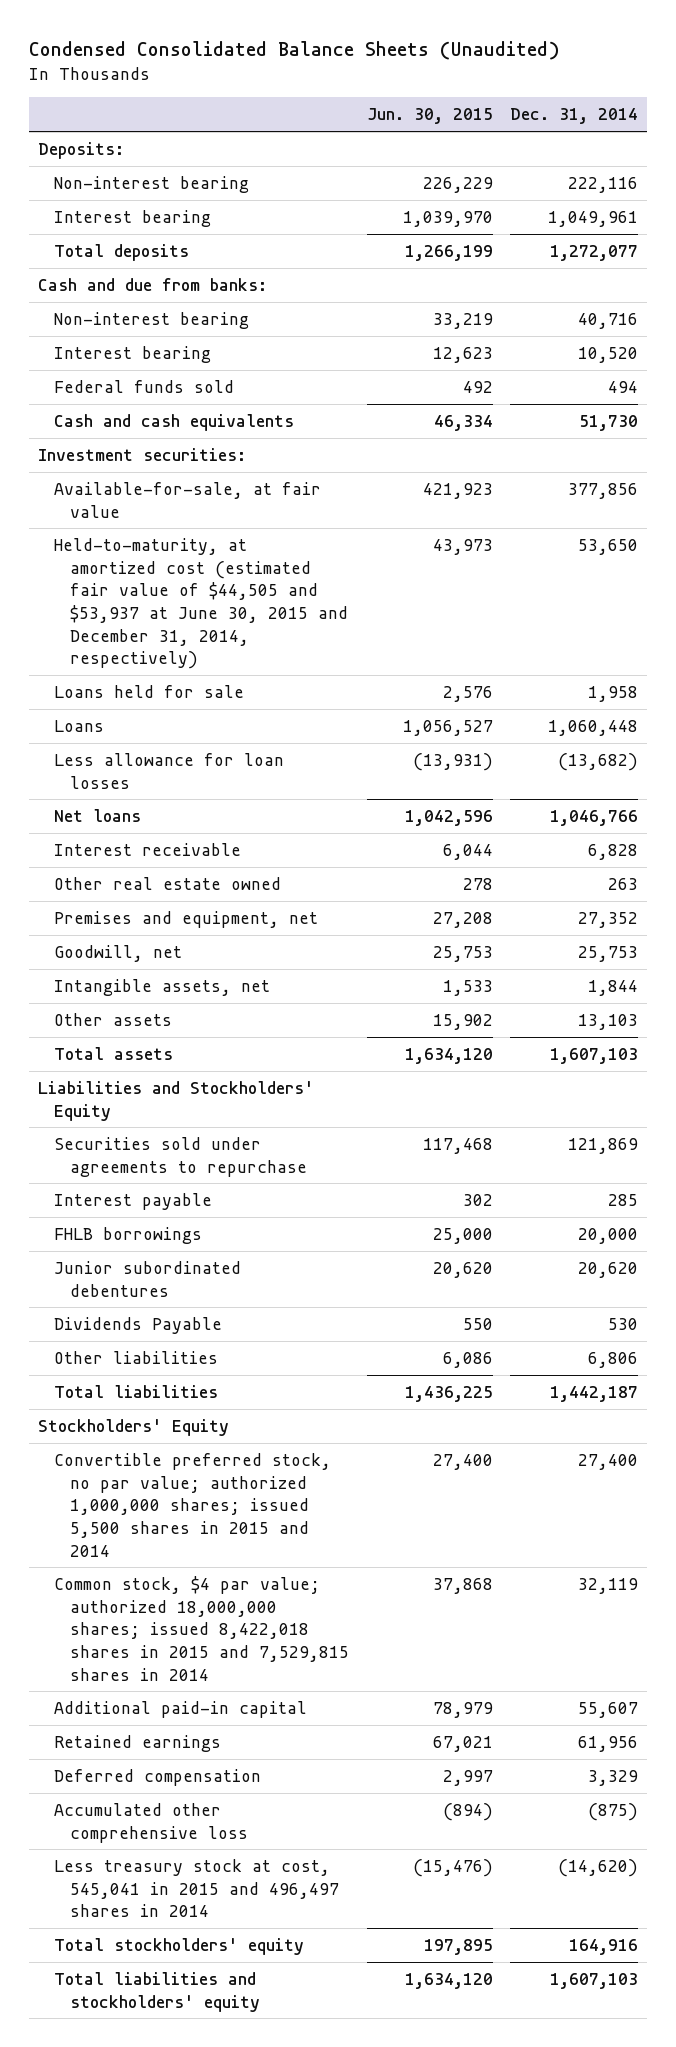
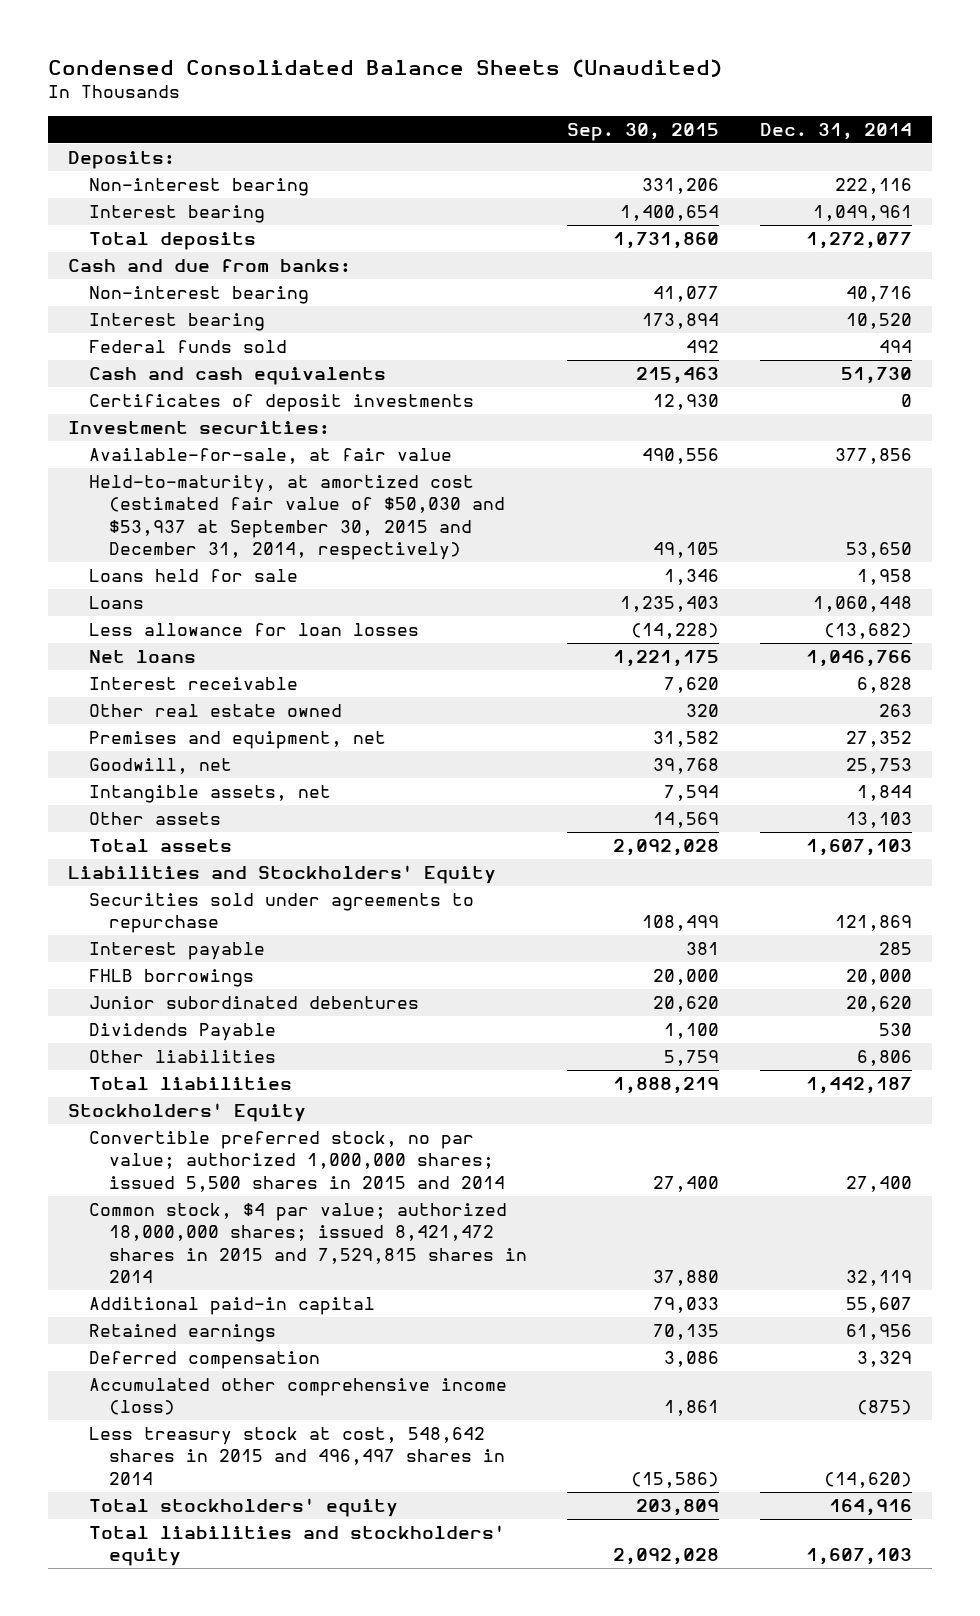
[366,108,493,125] Jun. 30, 2015 -> none
none -> [567,122,720,141] Sep. 30, 2015
none -> [88,394,474,413] Certificates of deposit investments
[53,537,349,670] Held-to-maturity, at amortized cost (estimated fair value of $44,505 and $53,937 at June 30, 2015 and December 31, 2014, respectively) -> [88,475,505,561] Held-to-maturity, at amortized cost (estimated fair value of $50,030 and $53,937 at September 30, 2015 and December 31, 2014, respectively)
[53,1575,350,1681] Common stock, $4 par value; authorized 18,000,000 shares; issued 8,422,018 shares in 2015 and 7,529,815 shares in 2014 -> [88,1203,527,1284] Common stock, $4 par value; authorized 18,000,000 shares; issued 8,421,472 shares in 2015 and 7,529,815 shares in 2014
[53,1802,249,1843] Accumulated other comprehensive loss -> [88,1378,507,1416] Accumulated other comprehensive income (loss)
[53,1858,340,1918] Less treasury stock at cost, 545,041 in 2015 and 496,497 shares in 2014 -> [88,1427,505,1485] Less treasury stock at cost, 548,642 shares in 2015 and 496,497 shares in 2014

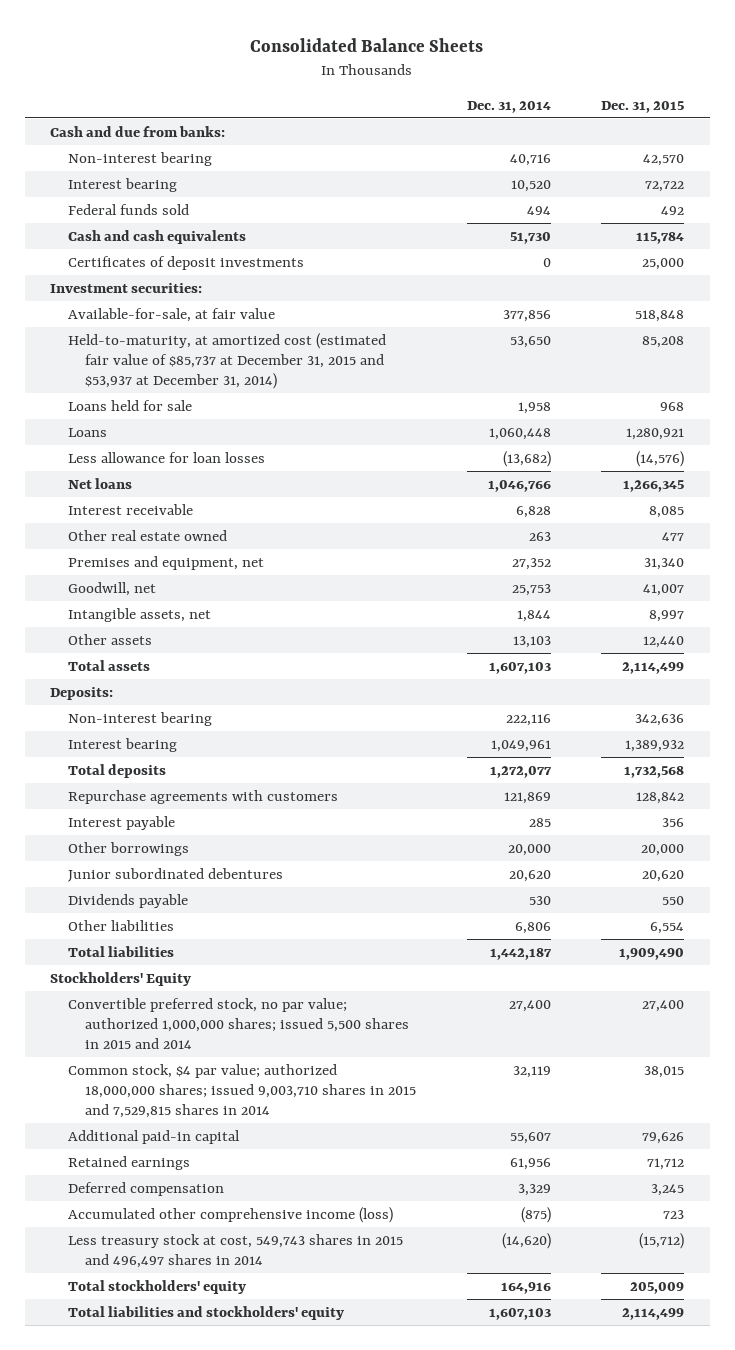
[47,58,722,77] Condensed Consolidated Balance Sheets (Unaudited) -> [250,37,484,52] Consolidated Balance Sheets
[567,122,720,141] Sep. 30, 2015 -> none
none -> [601,100,685,113] Dec. 31, 2015
[88,475,505,561] Held-to-maturity, at amortized cost (estimated fair value of $50,030 and $53,937 at September 30, 2015 and December 31, 2014, respectively) -> [67,332,386,389] Held-to-maturity, at amortized cost (estimated fair value of $85,737 at December 31, 2015 and $53,937 at December 31, 2014)
[68,865,497,885] Liabilities and Stockholders' Equity -> none
[68,151,176,170] Deposits: -> [50,686,114,700] Deposits:
[88,178,309,197] Non-interest bearing -> [67,711,212,726] Non-interest bearing
[88,205,265,224] Interest bearing -> [67,737,177,752] Interest bearing
[88,232,256,251] Total deposits -> [67,763,166,778] Total deposits
[88,893,474,934] Securities sold under agreements to repurchase -> [67,789,338,804] Repurchase agreements with customers
[88,969,254,988] FHLB borrowings -> none
none -> [67,841,189,856] Other borrowings
[88,1023,276,1042] Dividends Payable -> [67,893,188,908] Dividends payable
[88,1203,527,1284] Common stock, $4 par value; authorized 18,000,000 shares; issued 8,421,472 shares in 2015 and 7,529,815 shares in 2014 -> [67,1063,417,1118] Common stock, $4 par value; authorized 18,000,000 shares; issued 9,003,710 shares in 2015 and 7,529,815 shares in 2014
[88,1427,505,1485] Less treasury stock at cost, 548,642 shares in 2015 and 496,497 shares in 2014 -> [67,1233,403,1268] Less treasury stock at cost, 549,743 shares in 2015 and 496,497 shares in 2014

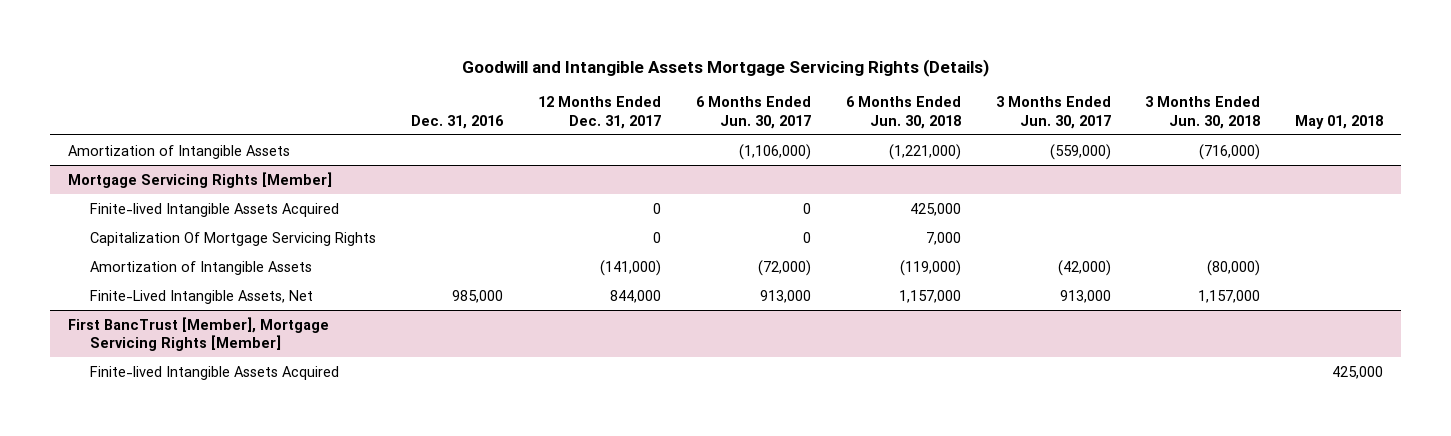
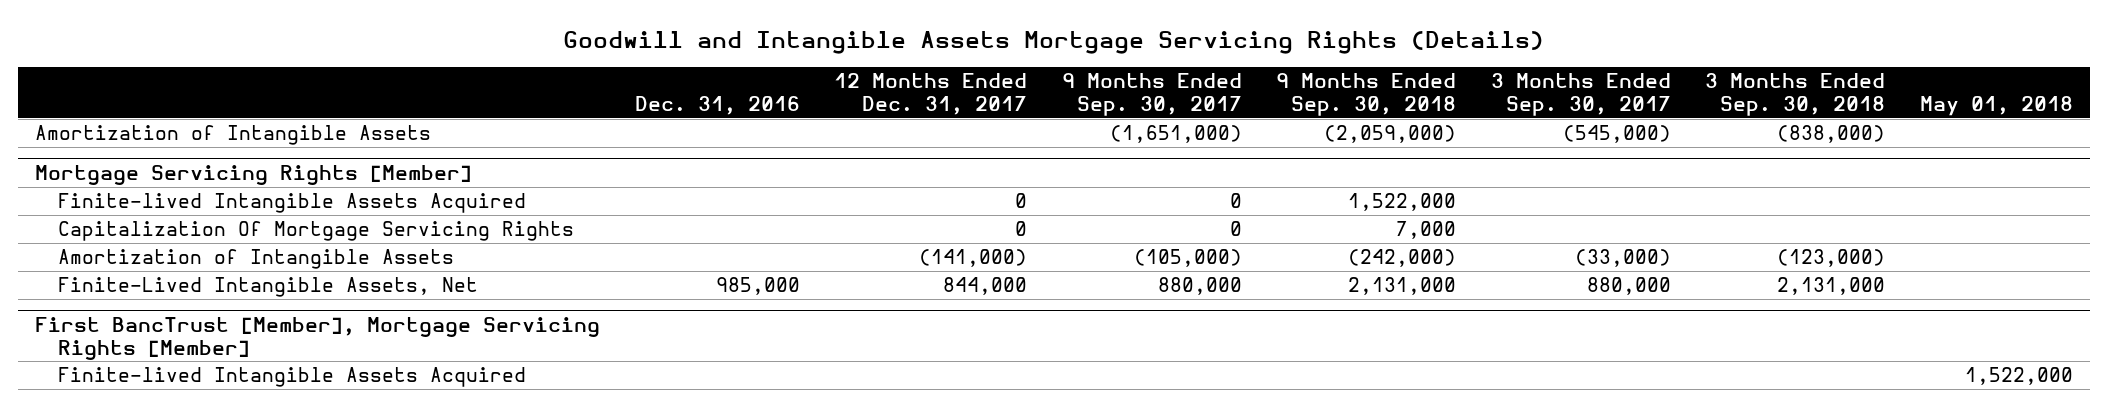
[695,96,811,129] 6 Months Ended Jun. 30, 2017 -> none
[845,96,961,129] 6 Months Ended Jun. 30, 2018 -> none
[995,96,1111,129] 3 Months Ended Jun. 30, 2017 -> none
[1145,96,1261,129] 3 Months Ended Jun. 30, 2018 -> none
none -> [1061,73,1242,116] 9 Months Ended Sep. 30, 2017
none -> [1276,73,1457,116] 9 Months Ended Sep. 30, 2018
none -> [1490,73,1671,116] 3 Months Ended Sep. 30, 2017
none -> [1705,73,1886,116] 3 Months Ended Sep. 30, 2018
[1332,365,1384,379] 425,000 -> [1964,367,2073,386] 1,522,000

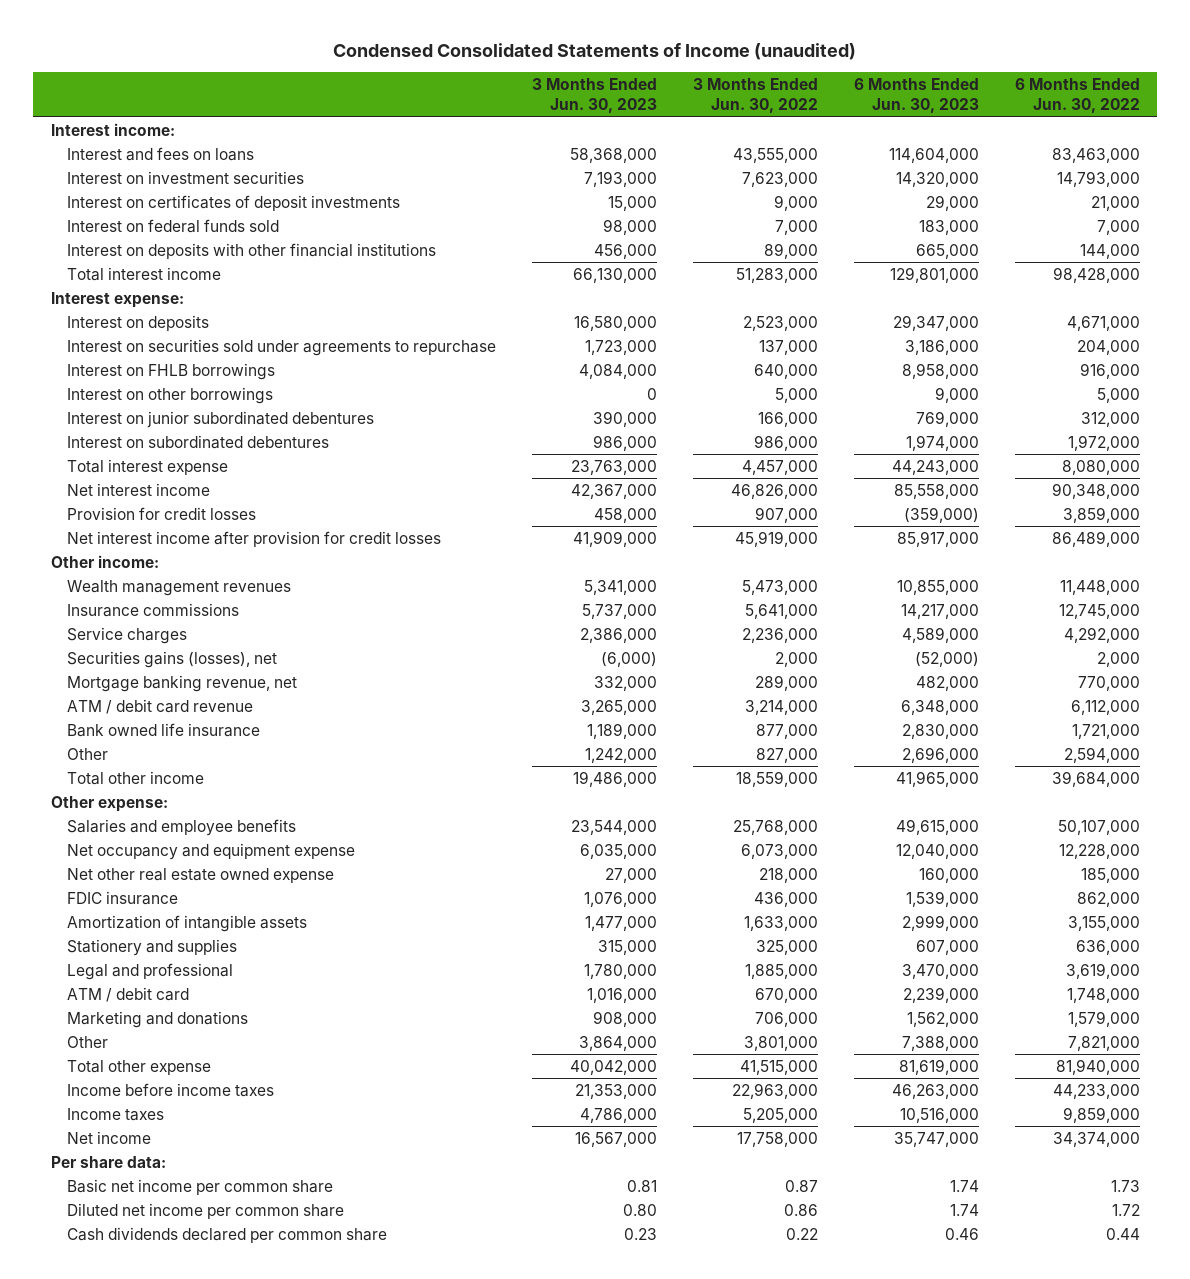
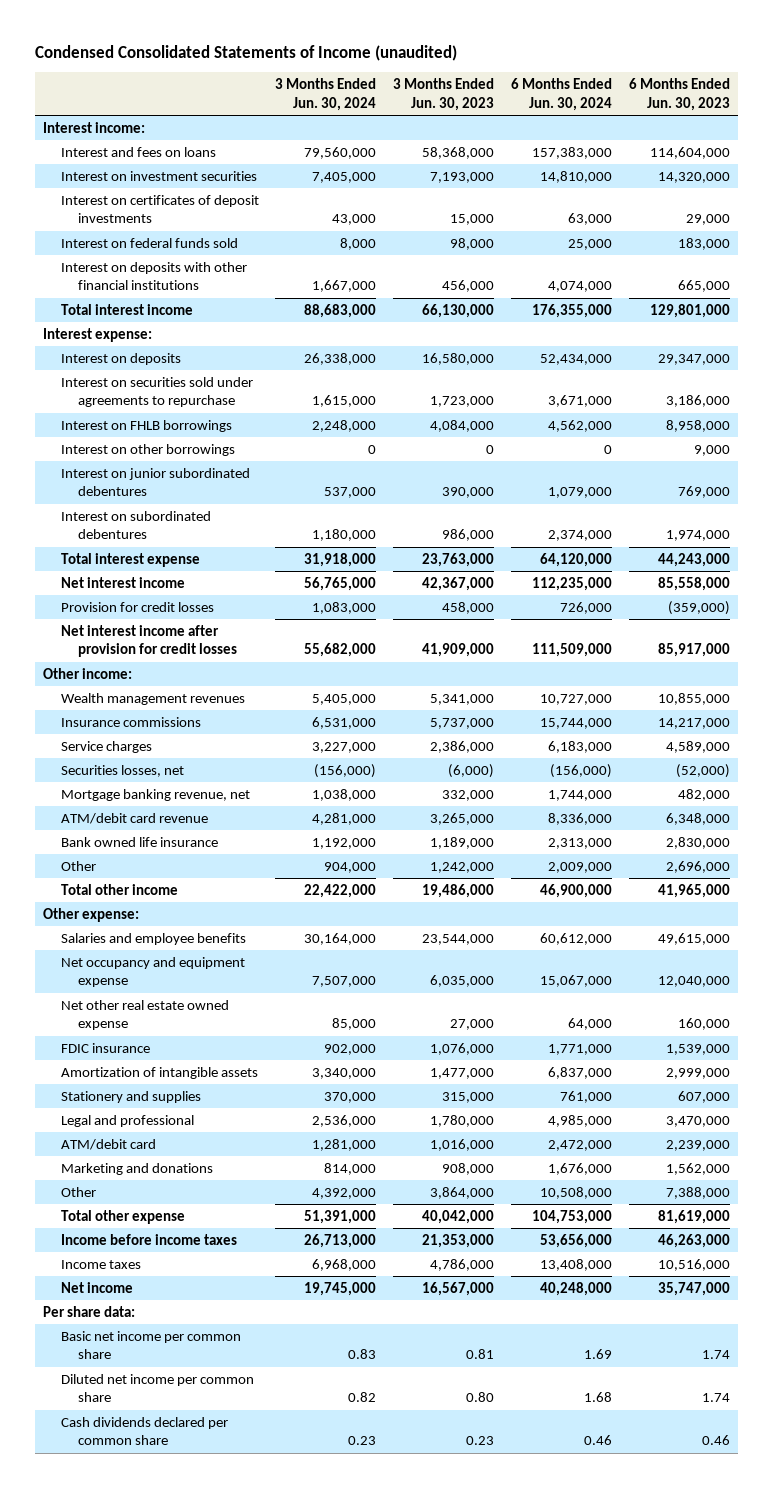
[692,78,818,114] 3 Months Ended Jun. 30, 2022 -> none
[1014,78,1140,114] 6 Months Ended Jun. 30, 2022 -> none
none -> [275,78,377,111] 3 Months Ended Jun. 30, 2024
none -> [510,78,612,111] 6 Months Ended Jun. 30, 2024
[67,650,278,668] Securities gains (losses), net -> [60,764,184,777] Securities losses, net
[67,698,254,714] ATM / debit card revenue -> [60,812,208,824] ATM/debit card revenue
[67,986,190,1002] ATM / debit card -> [60,1138,156,1150] ATM/debit card

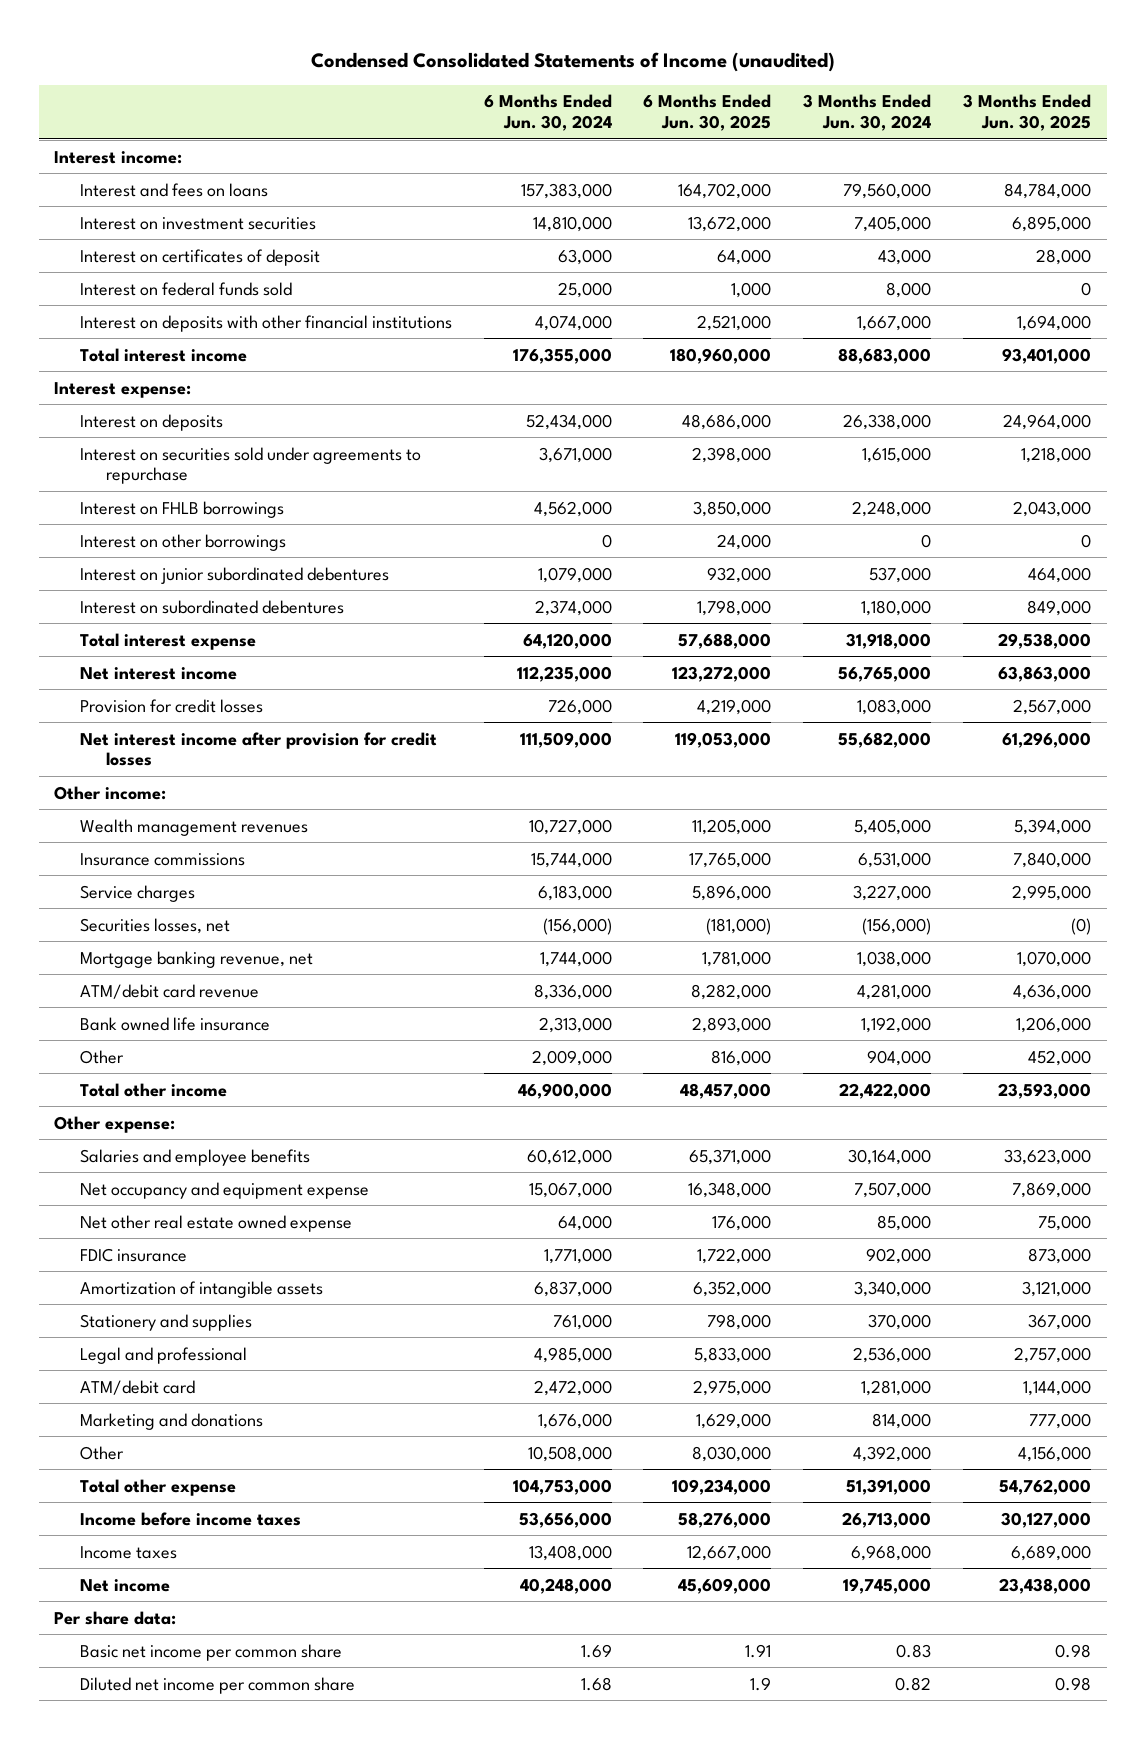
[393,78,495,111] 3 Months Ended Jun. 30, 2023 -> none
[628,78,730,111] 6 Months Ended Jun. 30, 2023 -> none
none -> [643,94,772,132] 6 Months Ended Jun. 30, 2025
none -> [962,94,1091,132] 3 Months Ended Jun. 30, 2025
[60,194,259,224] Interest on certificates of deposit investments -> [80,248,321,266] Interest on certificates of deposit
[60,1416,228,1446] Cash dividends declared per common share -> none

